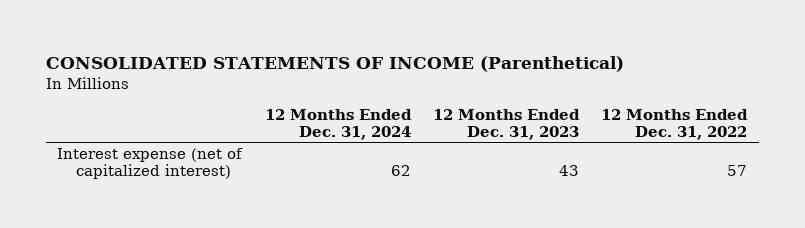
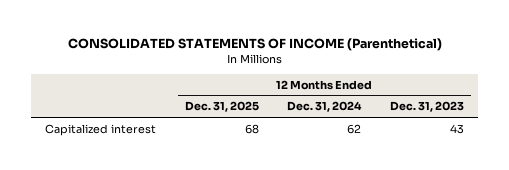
[601,108,749,140] 12 Months Ended Dec. 31, 2022 -> none
none -> [184,101,259,113] Dec. 31, 2025
[57,148,244,180] Interest expense (net of capitalized interest) -> [45,123,157,136] Capitalized interest

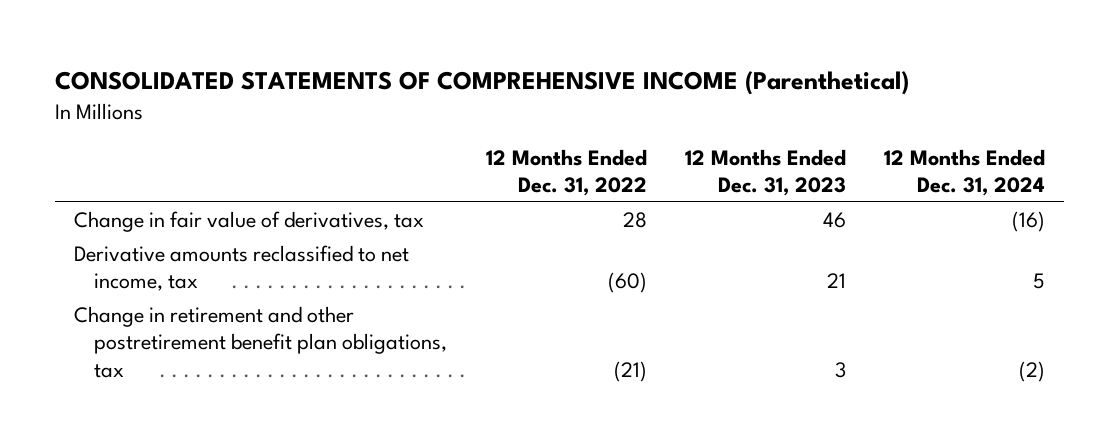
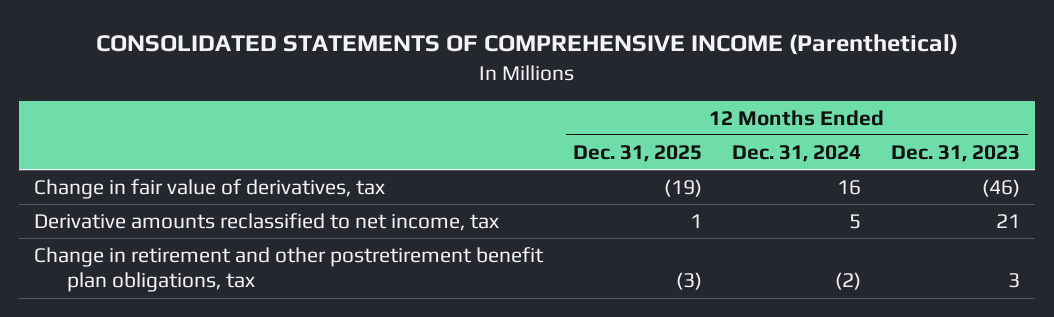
[485,148,647,197] 12 Months Ended Dec. 31, 2022 -> none
none -> [573,144,703,162] Dec. 31, 2025
[822,212,846,229] 46 -> [982,179,1021,198] (46)
[1012,211,1046,233] (16) -> [837,180,862,196] 16

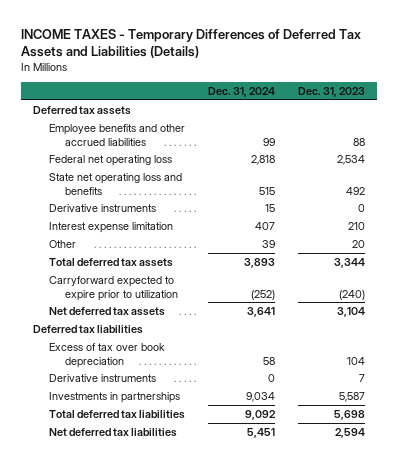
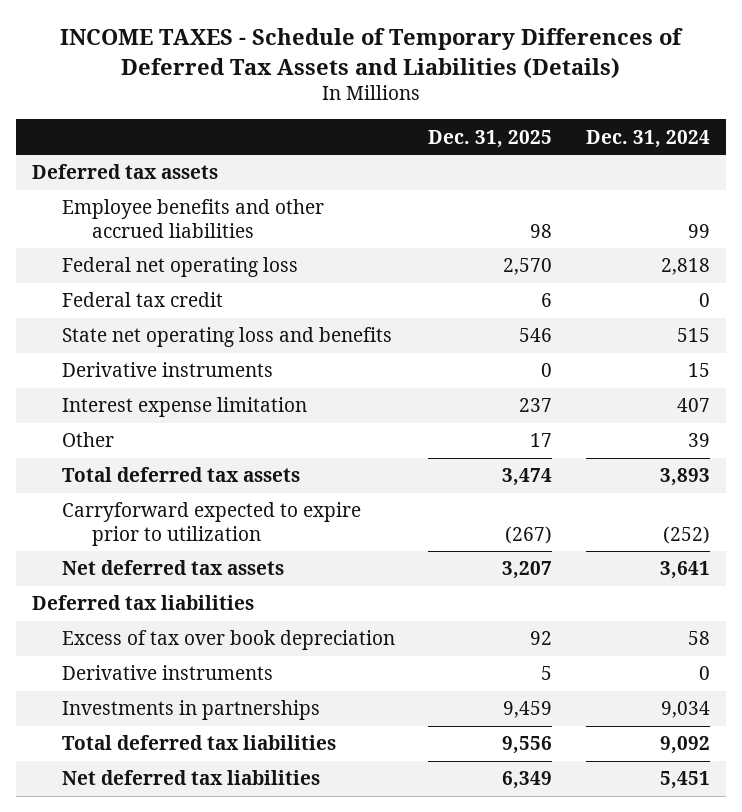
[21,28,362,59] INCOME TAXES - Temporary Differences of Deferred Tax Assets and Liabilities (Details) -> [59,28,683,79] INCOME TAXES - Schedule of Temporary Differences of Deferred Tax Assets and Liabilities (Details)
[298,87,366,98] Dec. 31, 2023 -> none
none -> [428,129,553,148] Dec. 31, 2025
none -> [61,292,223,308] Federal tax credit

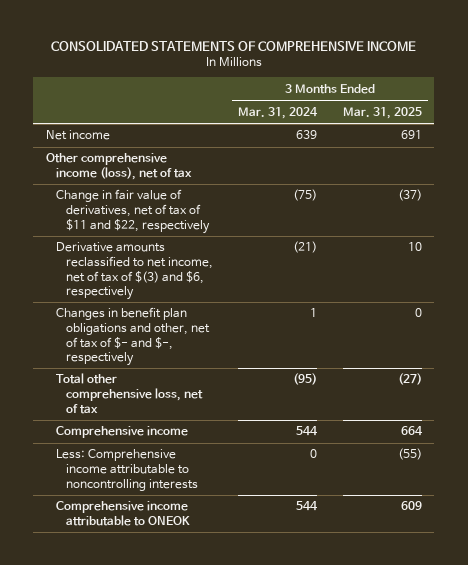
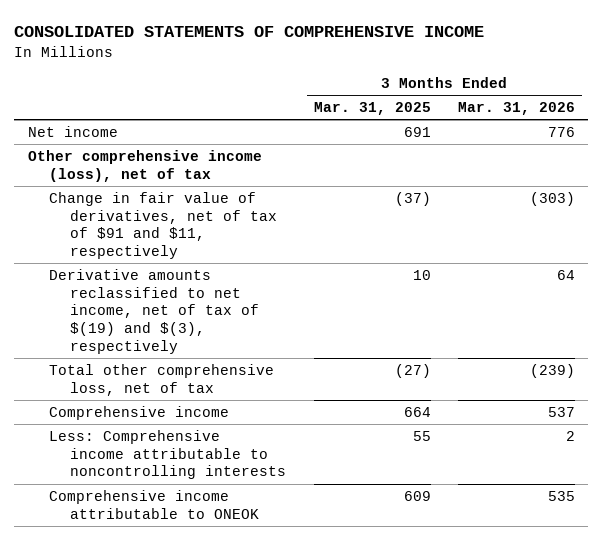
[238,106,319,119] Mar. 31, 2024 -> none
none -> [457,102,575,116] Mar. 31, 2026
[55,307,210,367] Changes in benefit plan obligations and other, net of tax of $- and $-, respectively -> none
[55,189,210,234] Change in fair value of derivatives, net of tax of $11 and $22, respectively -> [48,191,278,260] Change in fair value of derivatives, net of tax of $91 and $11, respectively
[55,242,213,301] Derivative amounts reclassified to net income, net of tax of $(3) and $6, respectively -> [48,268,260,354] Derivative amounts reclassified to net income, net of tax of $(19) and $(3), respectively
[397,448,422,461] (55) -> [412,430,431,441] 55

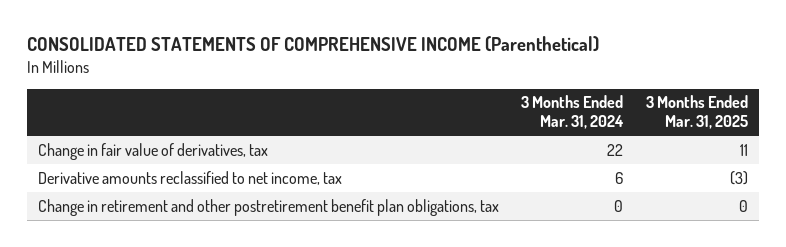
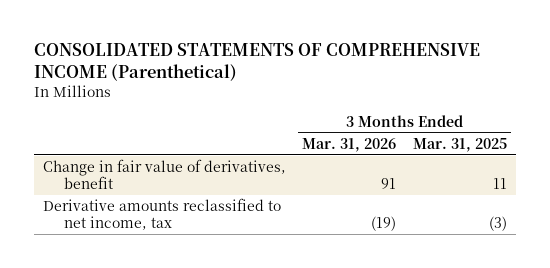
[521,95,625,129] 3 Months Ended Mar. 31, 2024 -> none
none -> [302,137,397,152] Mar. 31, 2026
[37,142,268,160] Change in fair value of derivatives, tax -> [42,158,286,190] Change in fair value of derivatives, benefit
[37,198,499,216] Change in retirement and other postretirement benefit plan obligations, tax -> none

